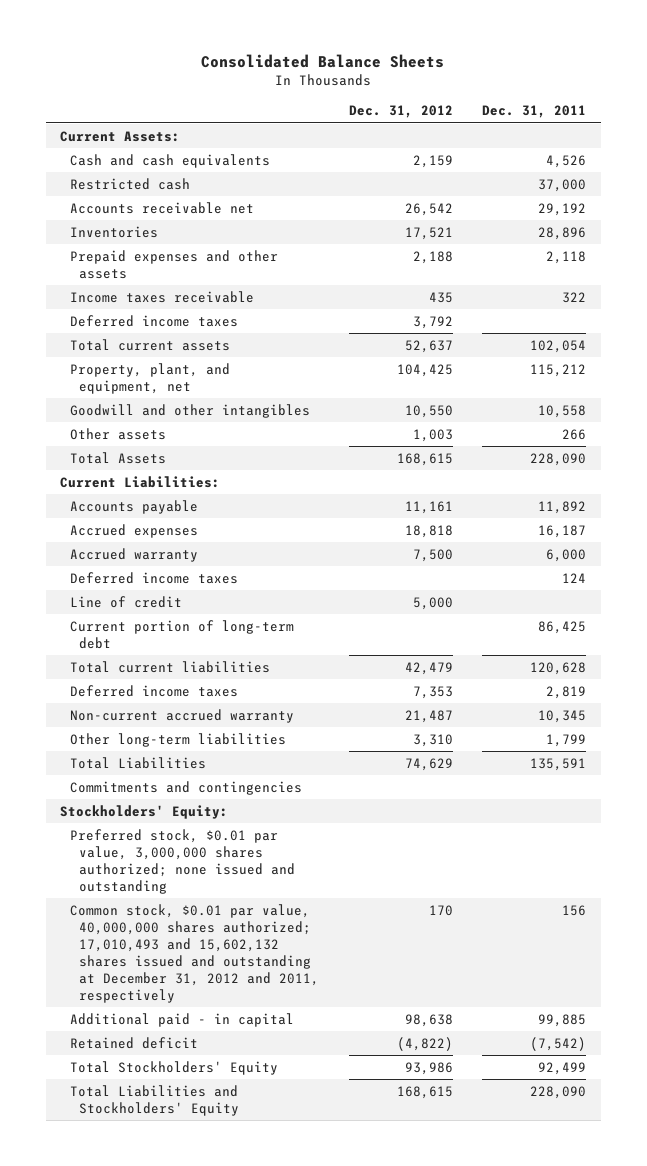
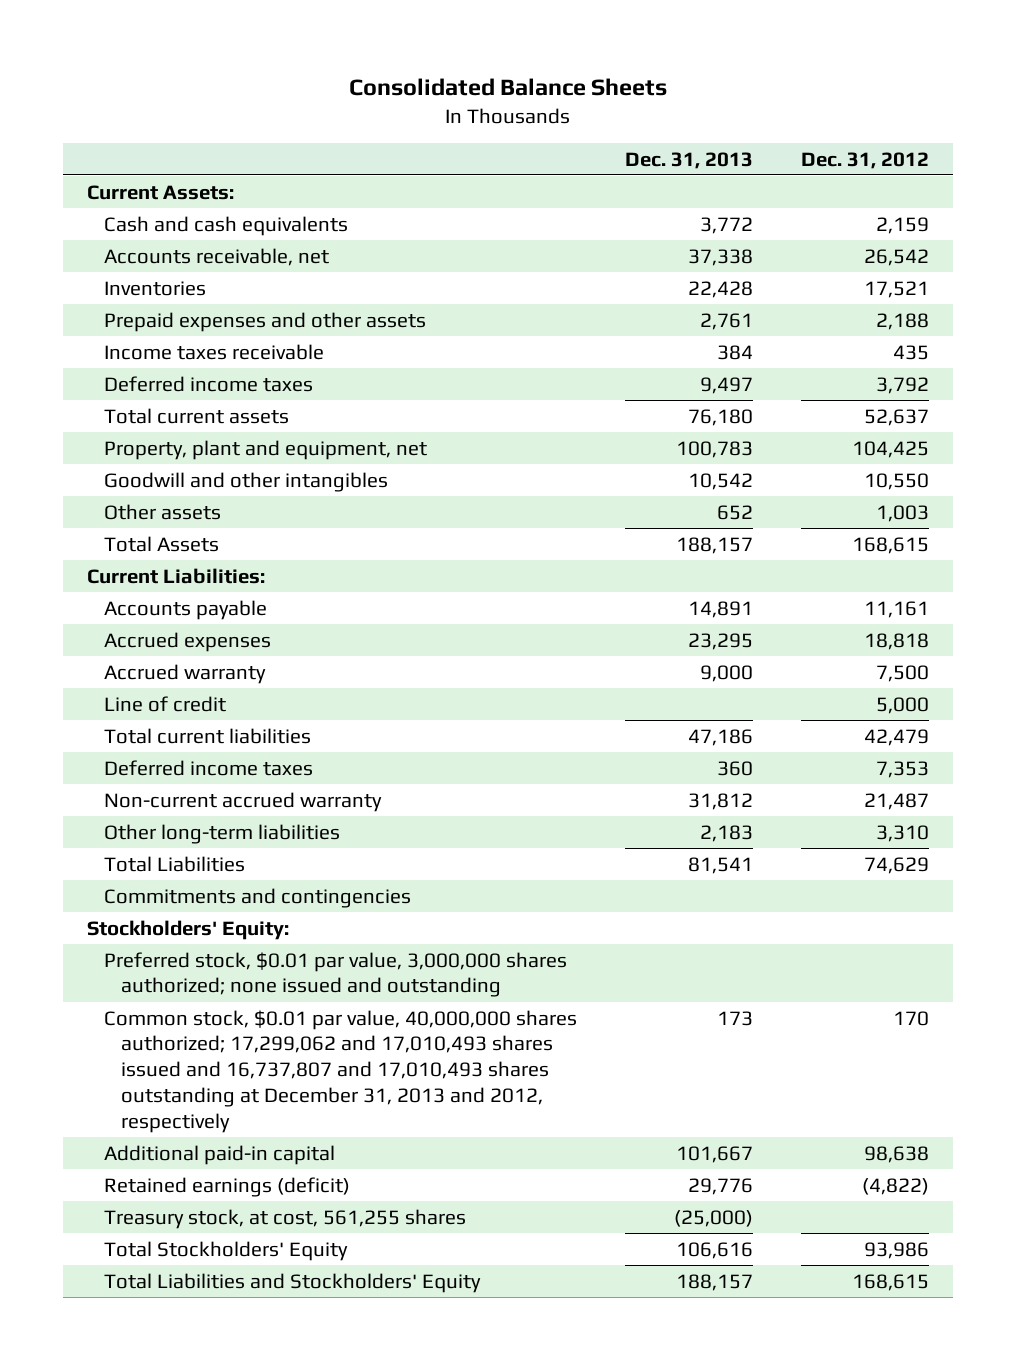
[482,105,587,119] Dec. 31, 2011 -> none
none -> [624,151,753,169] Dec. 31, 2013
[69,177,190,190] Restricted cash -> none
[69,201,254,214] Accounts receivable net -> [104,247,330,266] Accounts receivable, net
[69,362,230,394] Property, plant, and equipment, net -> [104,439,428,460] Property, plant and equipment, net
[69,571,238,584] Deferred income taxes -> none
[69,619,294,649] Current portion of long-term debt -> none
[69,903,320,1003] Common stock, $0.01 par value, 40,000,000 shares authorized; 17,010,493 and 15,602,132 shares issued and outstanding at December 31, 2012 and 2011, respectively -> [104,1009,578,1133] Common stock, $0.01 par value, 40,000,000 shares authorized; 17,299,062 and 17,010,493 shares issued and 16,737,807 and 17,010,493 shares outstanding at December 31, 2013 and 2012, respectively
[69,1012,294,1027] Additional paid - in capital -> [104,1144,336,1165] Additional paid-in capital
[69,1036,198,1049] Retained deficit -> [104,1176,351,1197] Retained earnings (deficit)
none -> [104,1208,467,1229] Treasury stock, at cost, 561,255 shares

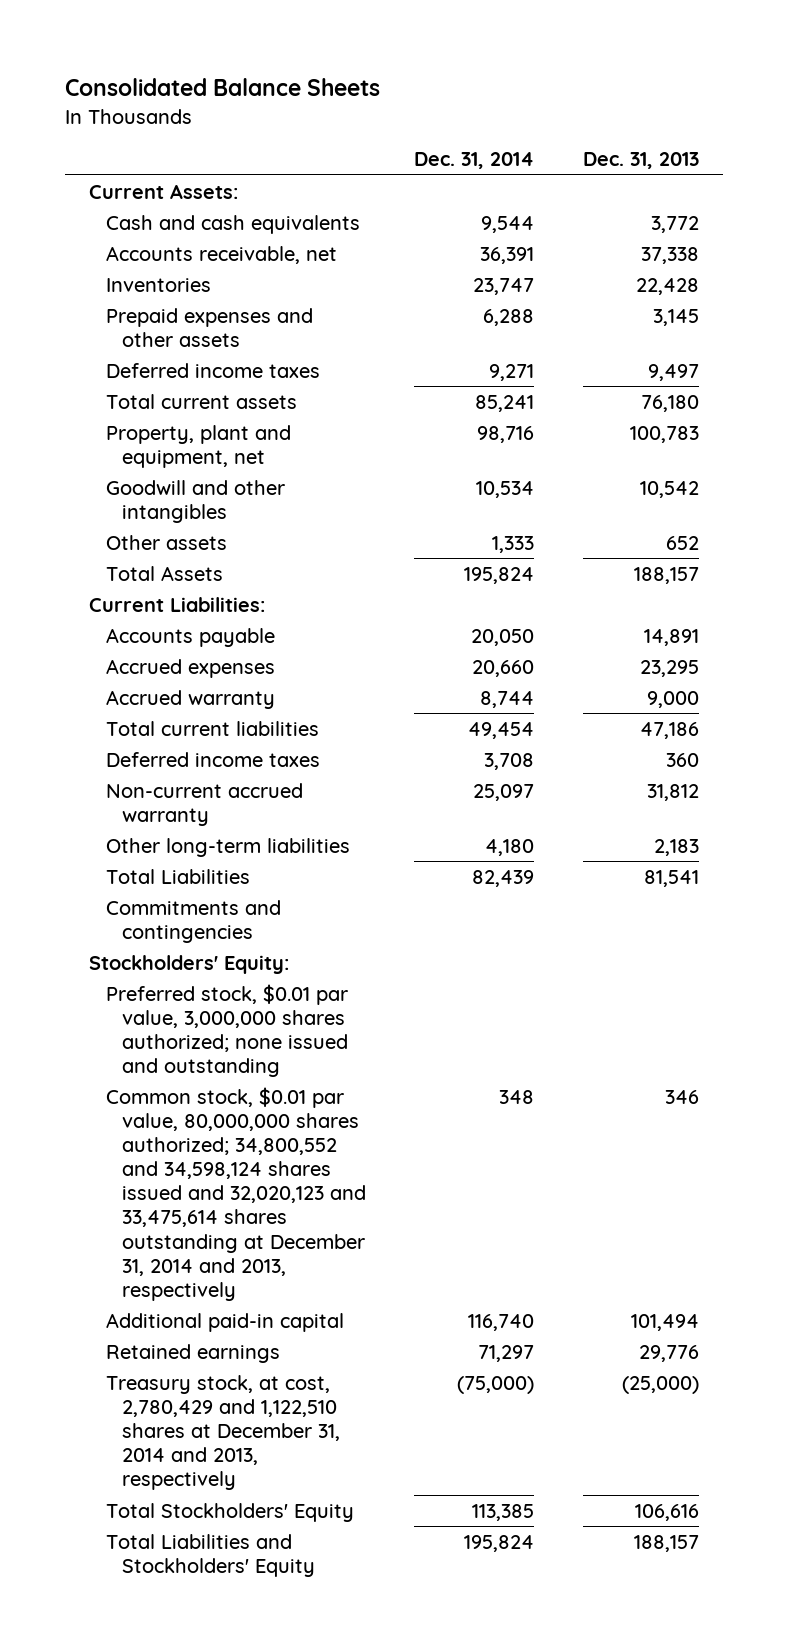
[800,151,929,169] Dec. 31, 2012 -> none
none -> [414,152,535,170] Dec. 31, 2014
[104,343,325,360] Income taxes receivable -> none
[699,312,753,330] 2,761 -> [652,308,699,326] 3,145
[104,695,227,712] Line of credit -> none
[104,1009,578,1133] Common stock, $0.01 par value, 40,000,000 shares authorized; 17,299,062 and 17,010,493 shares issued and 16,737,807 and 17,010,493 shares outstanding at December 31, 2013 and 2012, respectively -> [105,1086,366,1301] Common stock, $0.01 par value, 80,000,000 shares authorized; 34,800,552 and 34,598,124 shares issued and 32,020,123 and 33,475,614 shares outstanding at December 31, 2014 and 2013, respectively
[716,1010,753,1026] 173 -> [664,1089,699,1104] 346
[675,1145,753,1163] 101,667 -> [630,1313,699,1331] 101,494
[104,1176,351,1197] Retained earnings (deficit) -> [105,1343,280,1363] Retained earnings
[104,1208,467,1229] Treasury stock, at cost, 561,255 shares -> [105,1374,340,1491] Treasury stock, at cost, 2,780,429 and 1,122,510 shares at December 31, 2014 and 2013, respectively

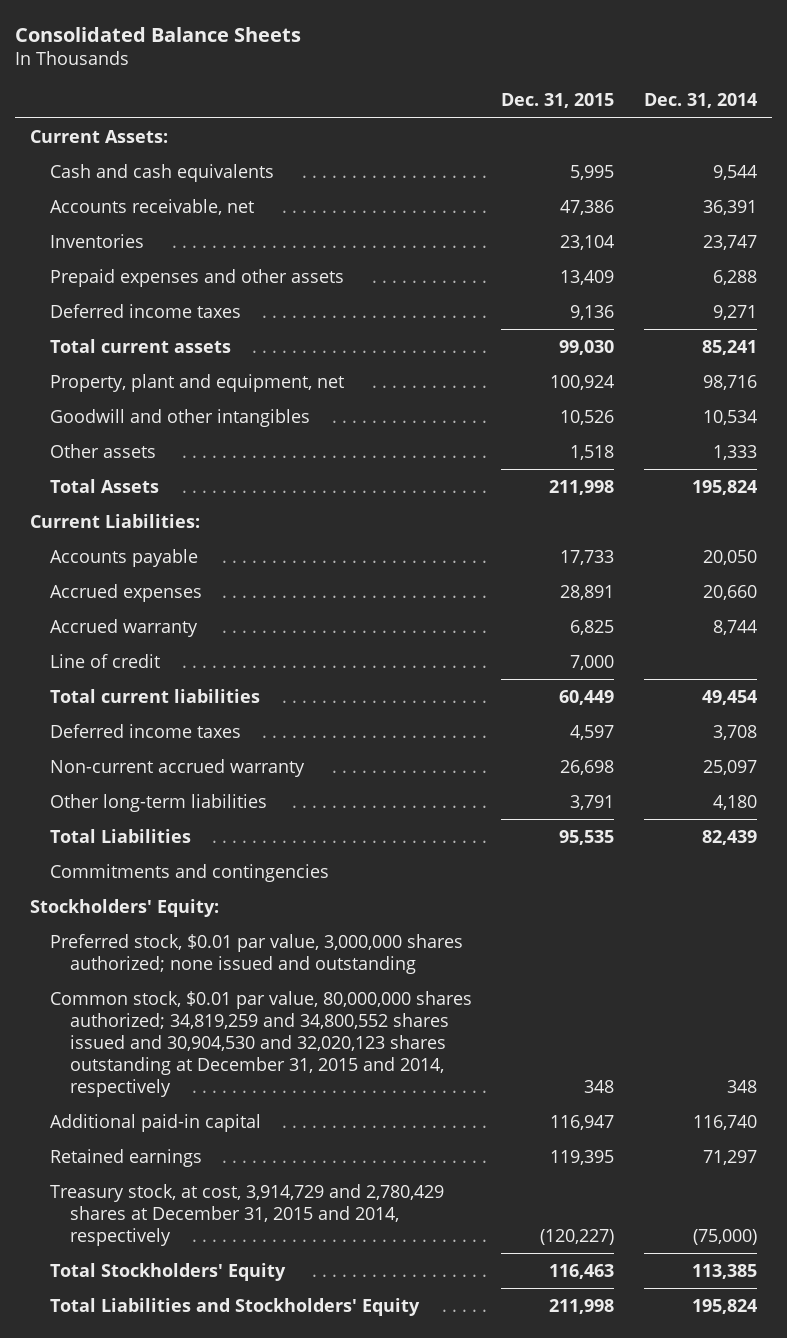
[582,152,699,170] Dec. 31, 2013 -> none
none -> [501,93,615,109] Dec. 31, 2015
none -> [50,653,161,668] Line of credit
[105,1086,366,1301] Common stock, $0.01 par value, 80,000,000 shares authorized; 34,800,552 and 34,598,124 shares issued and 32,020,123 and 33,475,614 shares outstanding at December 31, 2014 and 2013, respectively -> [50,990,473,1097] Common stock, $0.01 par value, 80,000,000 shares authorized; 34,819,259 and 34,800,552 shares issued and 30,904,530 and 32,020,123 shares outstanding at December 31, 2015 and 2014, respectively
[105,1374,340,1491] Treasury stock, at cost, 2,780,429 and 1,122,510 shares at December 31, 2014 and 2013, respectively -> [50,1183,445,1246] Treasury stock, at cost, 3,914,729 and 2,780,429 shares at December 31, 2015 and 2014, respectively

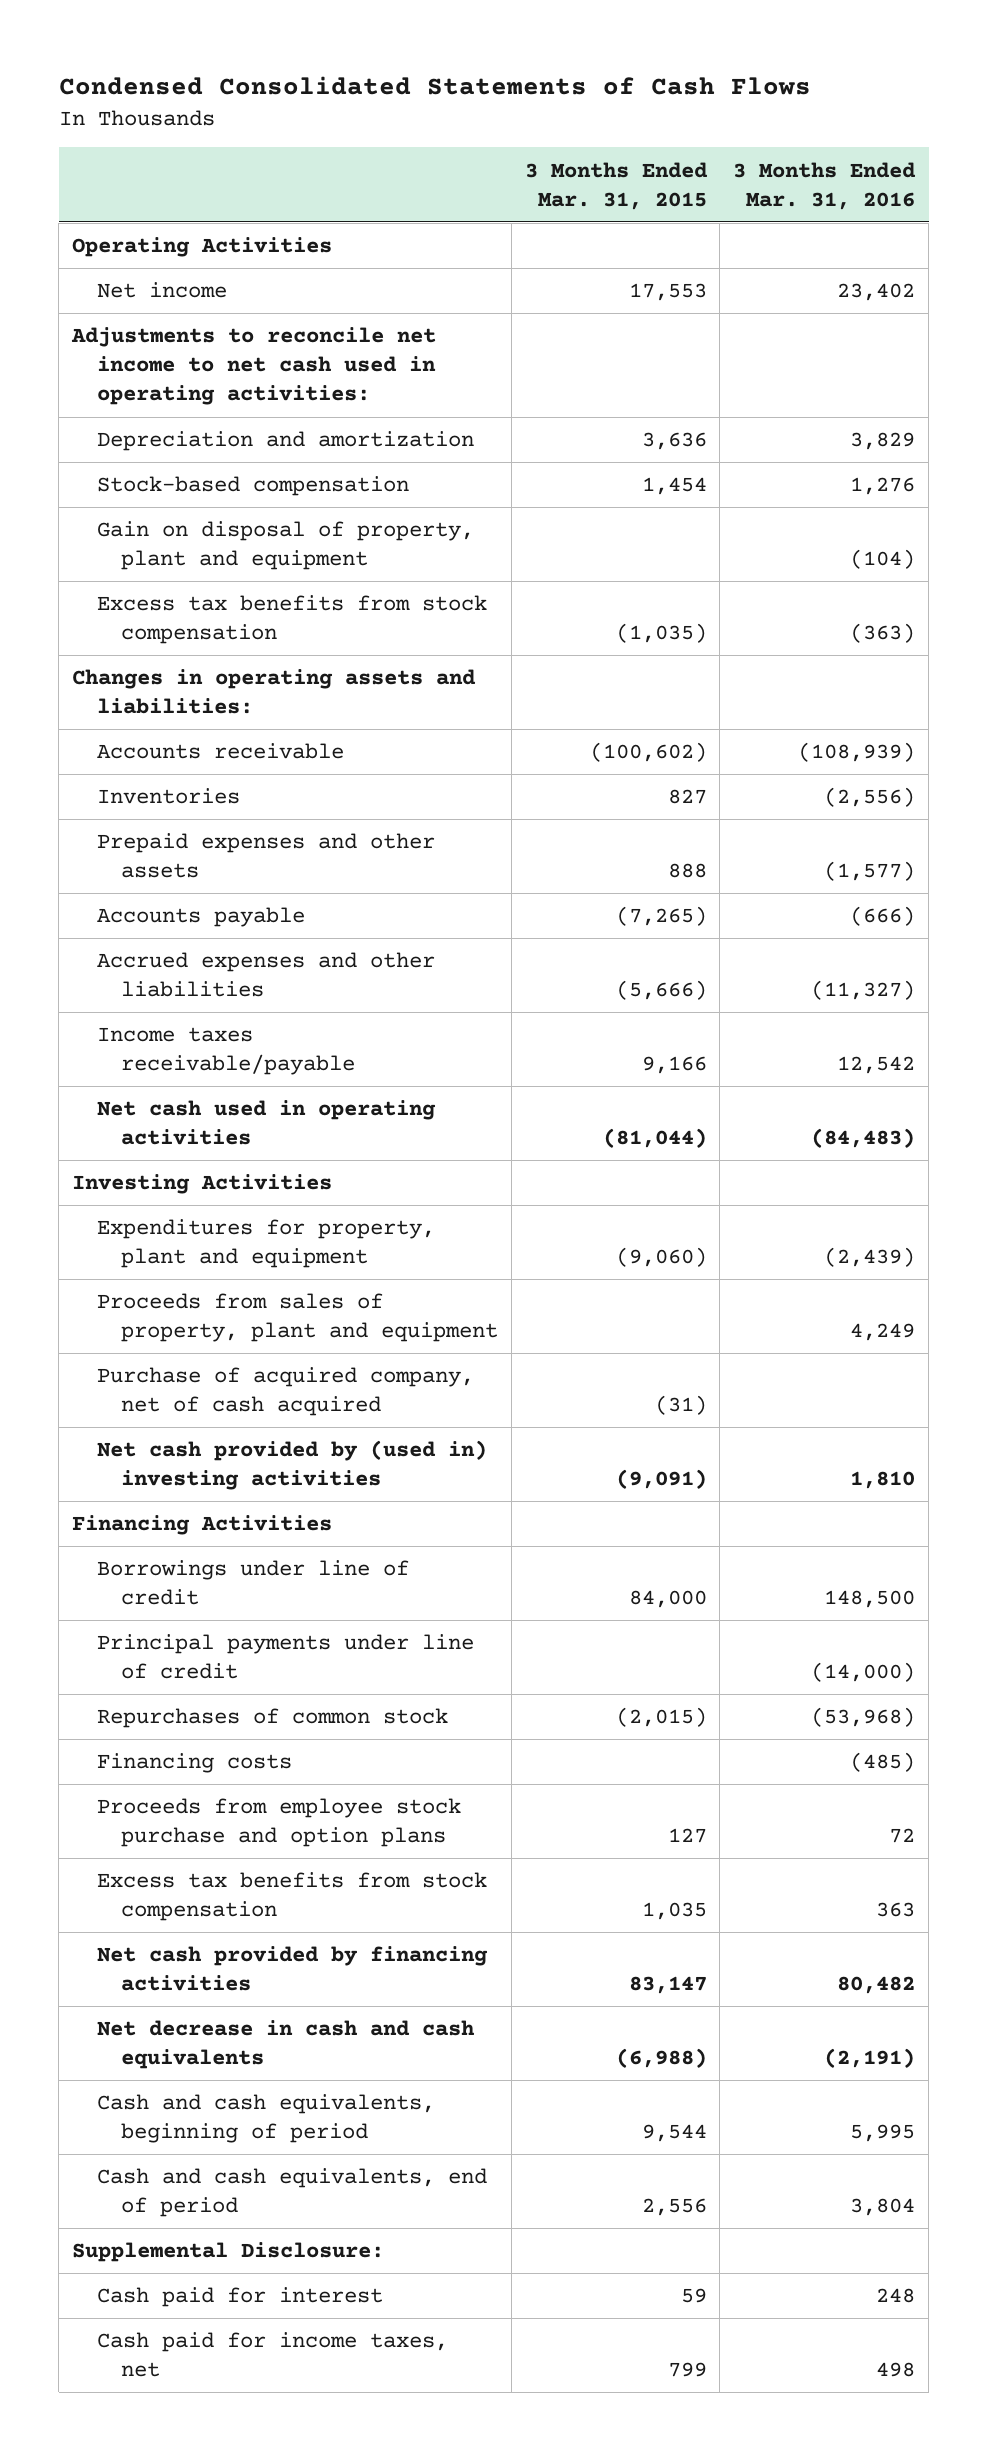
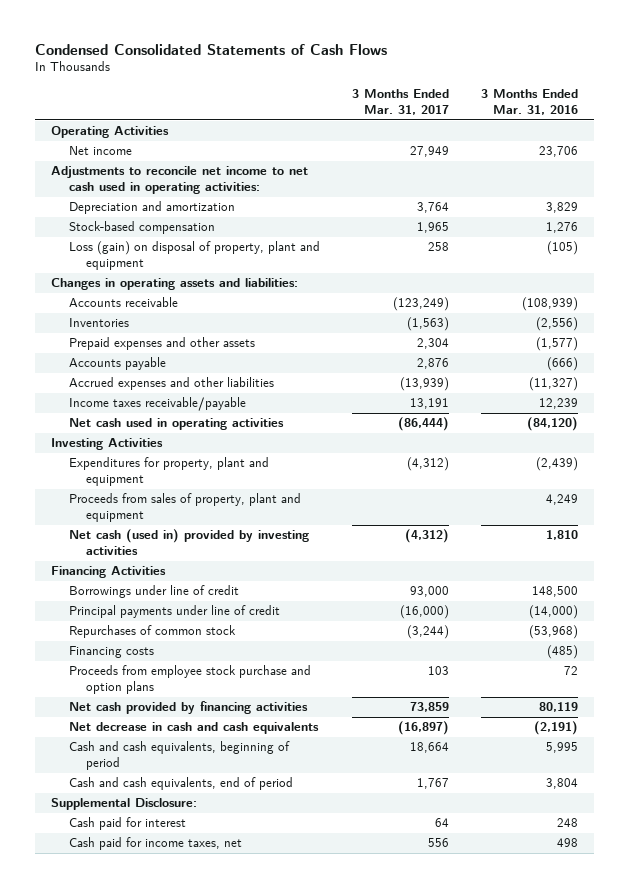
[524,161,708,210] 3 Months Ended Mar. 31, 2015 -> none
none -> [351,89,449,116] 3 Months Ended Mar. 31, 2017
[837,283,916,302] 23,402 -> [538,146,578,158] 23,706
[96,595,487,645] Excess tax benefits from stock compensation -> none
[96,521,474,571] Gain on disposal of property, plant and equipment -> [68,241,320,271] Loss (gain) on disposal of property, plant and equipment
[850,549,916,570] (104) -> [546,241,578,256] (105)
[837,1056,916,1075] 12,542 -> [538,398,578,410] 12,239
[811,1128,916,1149] (84,483) -> [526,417,578,432] (84,120)
[96,1367,474,1417] Purchase of acquired company, net of cash acquired -> none
[96,1440,487,1491] Net cash provided by (used in) investing activities -> [68,529,309,556] Net cash (used in) provided by investing activities
[96,1872,487,1922] Excess tax benefits from stock compensation -> none
[837,1976,916,1995] 80,482 -> [538,702,578,713] 80,119

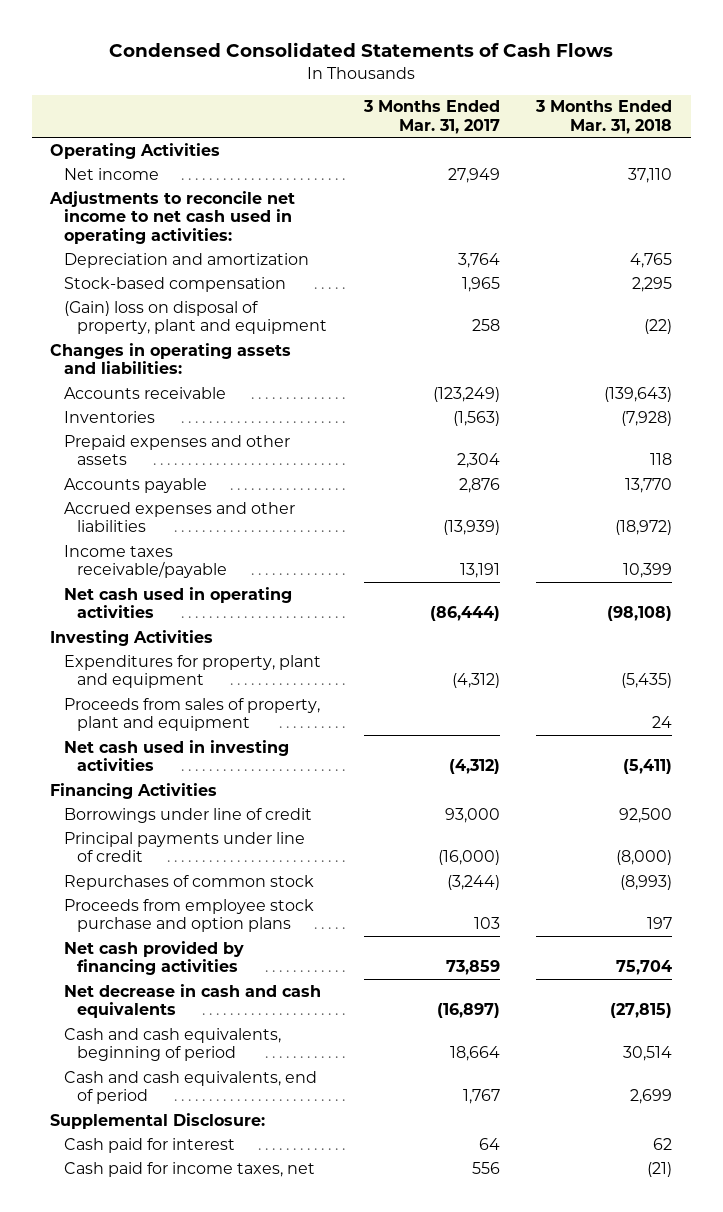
[480,89,578,116] 3 Months Ended Mar. 31, 2016 -> none
none -> [535,100,673,134] 3 Months Ended Mar. 31, 2018
[68,241,320,271] Loss (gain) on disposal of property, plant and equipment -> [63,300,327,335] (Gain) loss on disposal of property, plant and equipment
[68,529,309,556] Net cash (used in) provided by investing activities -> [63,739,289,772] Net cash used in investing activities
[68,646,154,659] Financing costs -> none

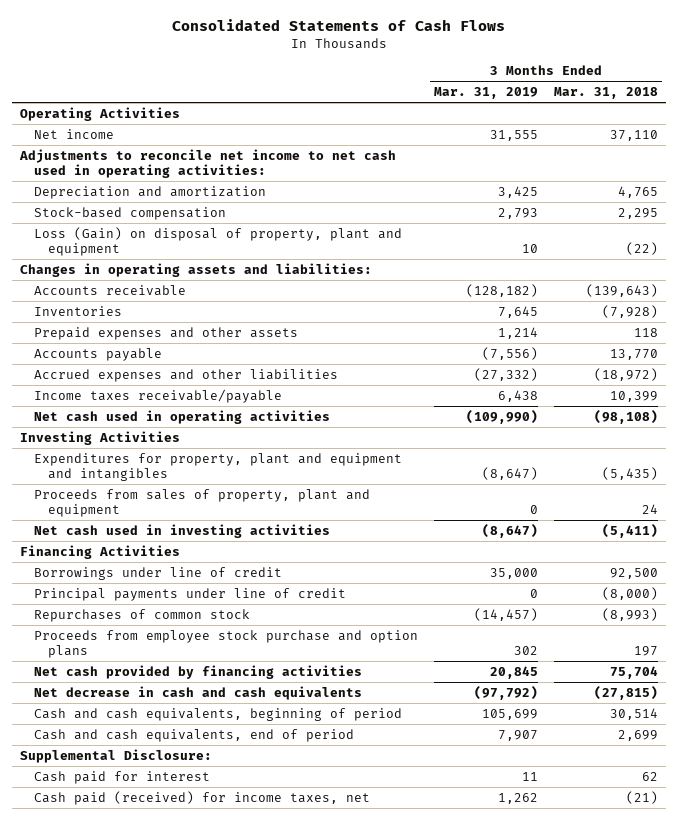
[109,41,614,57] Condensed Consolidated Statements of Cash Flows -> [172,18,506,31] Consolidated Statements of Cash Flows
[362,100,500,134] 3 Months Ended Mar. 31, 2017 -> none
none -> [434,86,539,99] Mar. 31, 2019
[63,300,327,335] (Gain) loss on disposal of property, plant and equipment -> [33,226,402,257] Loss (Gain) on disposal of property, plant and equipment
[63,654,321,689] Expenditures for property, plant and equipment -> [33,452,402,482] Expenditures for property, plant and equipment and intangibles
[63,1161,315,1177] Cash paid for income taxes, net -> [33,790,370,805] Cash paid (received) for income taxes, net

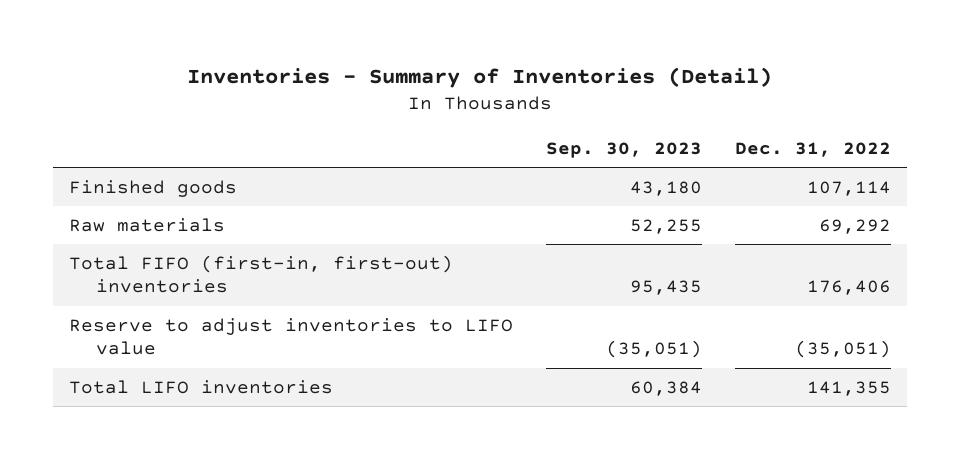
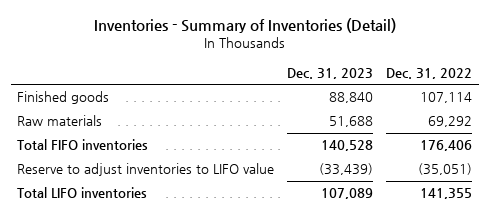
[545,141,702,158] Sep. 30, 2023 -> none
none -> [287,67,374,79] Dec. 31, 2023
[69,254,454,294] Total FIFO (first-in, first-out) inventories -> [17,139,149,151] Total FIFO inventories

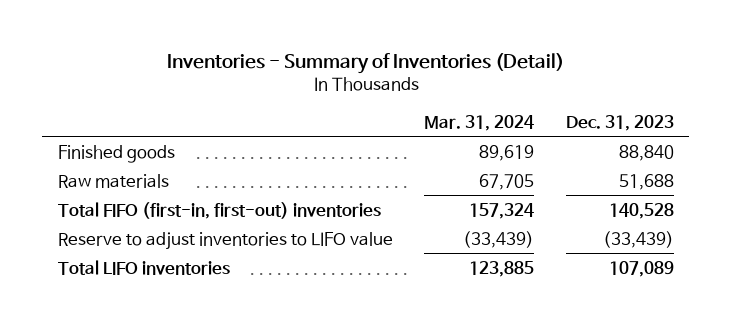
[386,67,473,79] Dec. 31, 2022 -> none
none -> [424,114,535,131] Mar. 31, 2024
[17,139,149,151] Total FIFO inventories -> [57,201,381,219] Total FIFO (first-in, first-out) inventories

